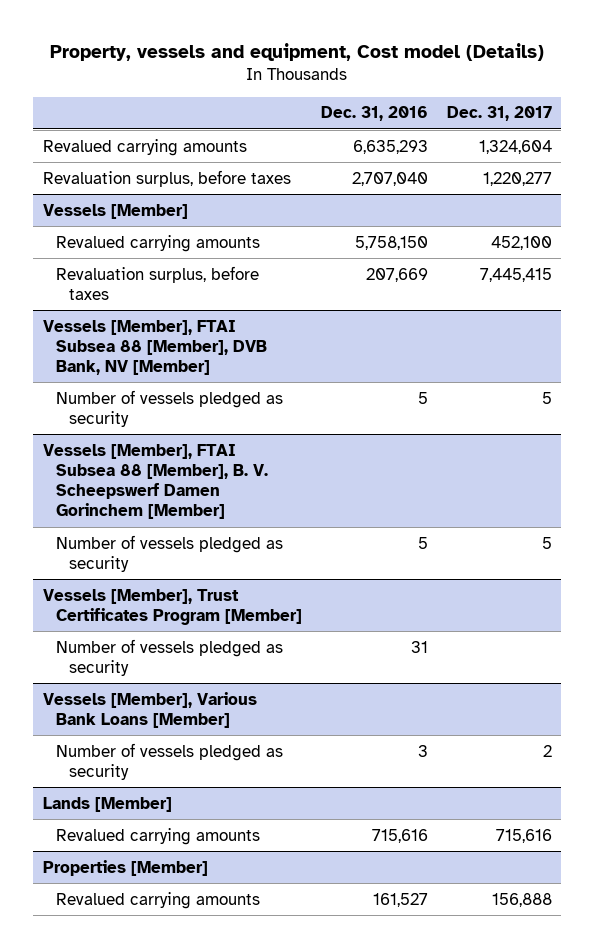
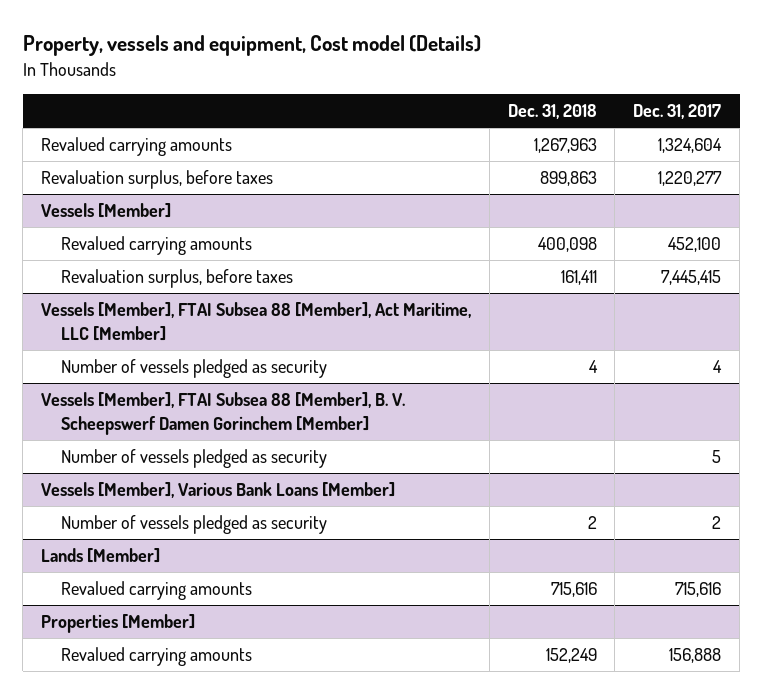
[320,106,428,122] Dec. 31, 2016 -> none
none -> [507,104,597,120] Dec. 31, 2018
[42,319,267,376] Vessels [Member], FTAI Subsea 88 [Member], DVB Bank, NV [Member] -> none
none -> [41,302,472,341] Vessels [Member], FTAI Subsea 88 [Member], Act Maritime, LLC [Member]
[541,391,552,404] 5 -> [713,360,723,374] 4
[42,588,302,625] Vessels [Member], Trust Certificates Program [Member] -> none
[55,638,283,676] Number of vessels pledged as security -> none

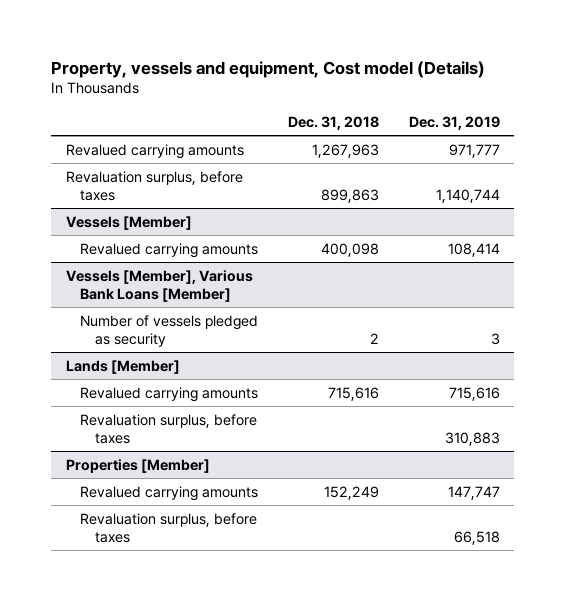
[633,104,722,120] Dec. 31, 2017 -> none
none -> [408,115,500,130] Dec. 31, 2019
[61,269,294,289] Revaluation surplus, before taxes -> none
[41,302,472,341] Vessels [Member], FTAI Subsea 88 [Member], Act Maritime, LLC [Member] -> none
[61,359,328,379] Number of vessels pledged as security -> none
[41,392,406,435] Vessels [Member], FTAI Subsea 88 [Member], B. V. Scheepswerf Damen Gorinchem [Member] -> none
[61,449,328,469] Number of vessels pledged as security -> none
none -> [80,413,258,444] Revaluation surplus, before taxes
none -> [80,512,258,543] Revaluation surplus, before taxes

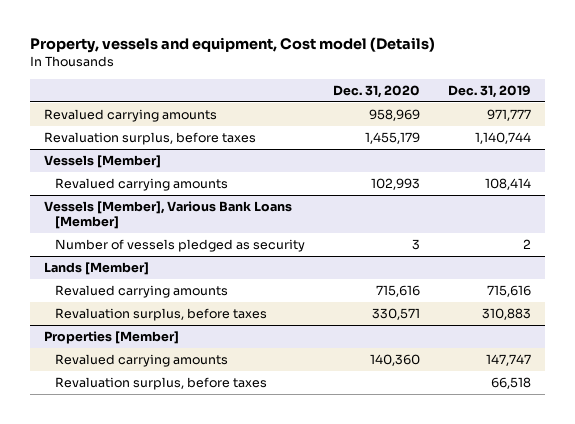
[287,115,379,130] Dec. 31, 2018 -> none
none -> [333,84,421,98] Dec. 31, 2020
[490,332,500,345] 3 -> [523,238,532,249] 2

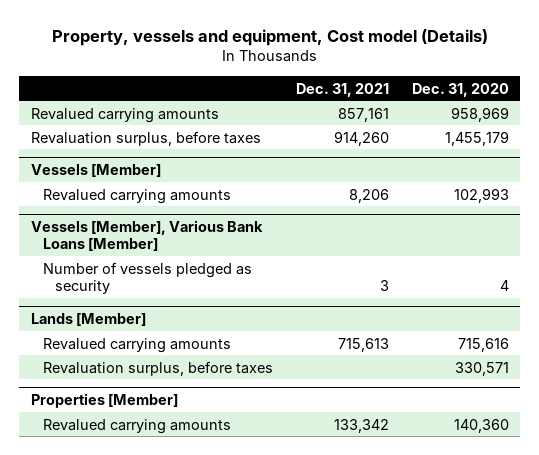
[448,84,532,98] Dec. 31, 2019 -> none
none -> [295,82,389,97] Dec. 31, 2021
[412,238,421,250] 3 -> [499,279,509,291] 4
[55,376,268,390] Revaluation surplus, before taxes -> none

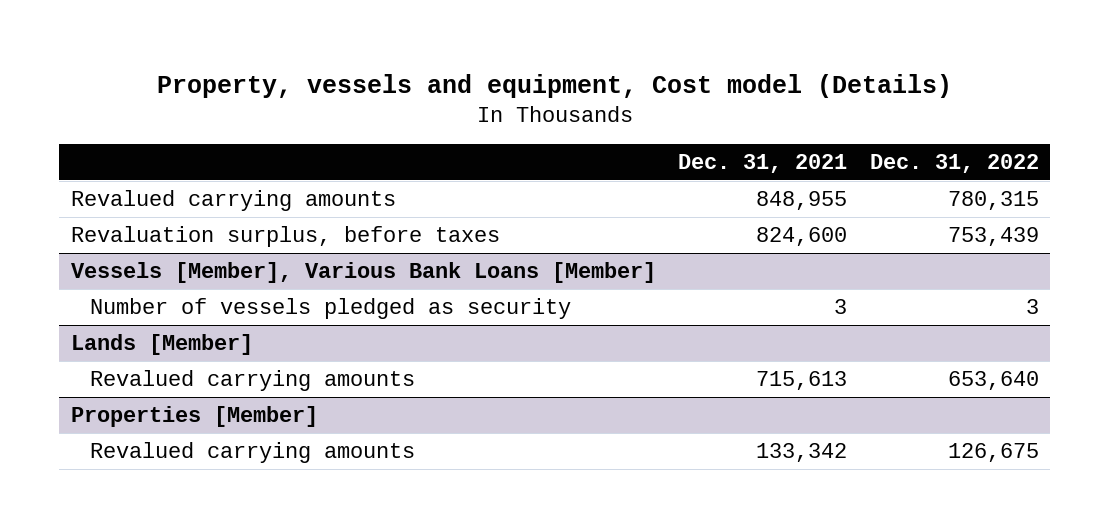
[411,82,509,97] Dec. 31, 2020 -> none
none -> [870,154,1040,174] Dec. 31, 2022
[30,164,161,178] Vessels [Member] -> none
[43,188,232,204] Revalued carrying amounts -> none
[337,107,389,122] 857,161 -> [756,191,848,211] 848,955
[333,130,389,146] 914,260 -> [756,227,848,247] 824,600
[43,360,274,376] Revaluation surplus, before taxes -> none

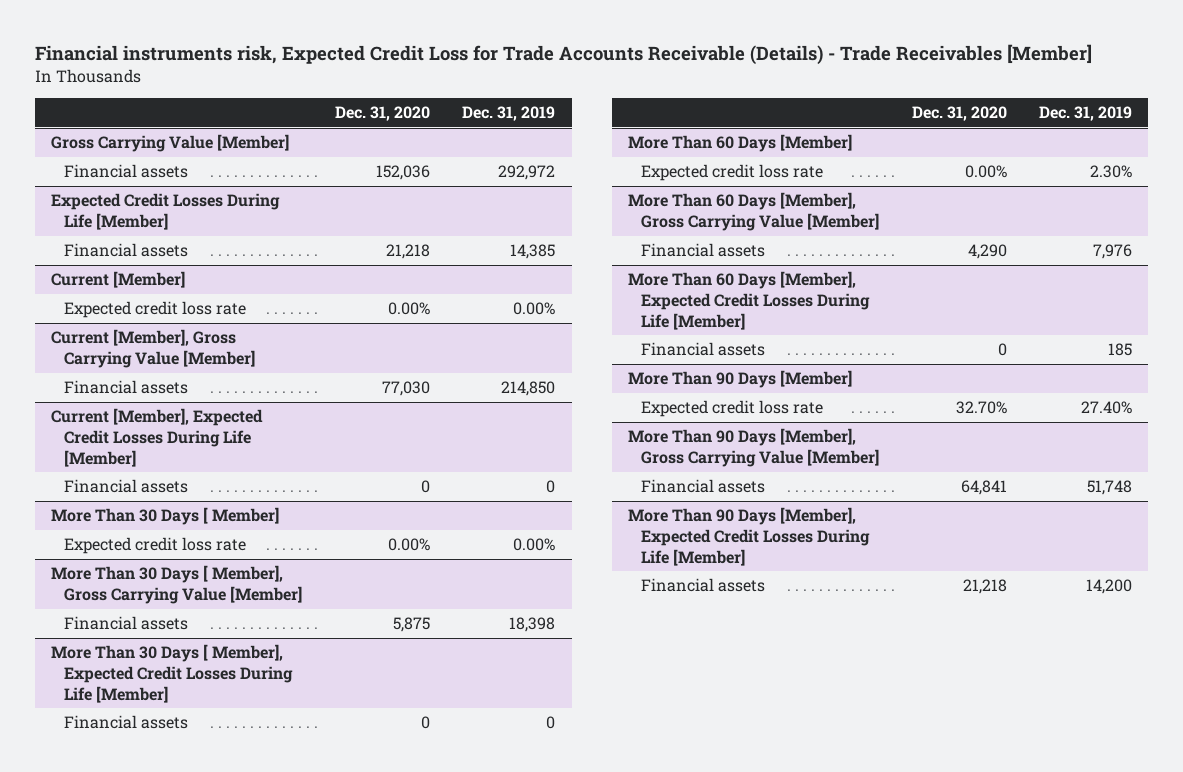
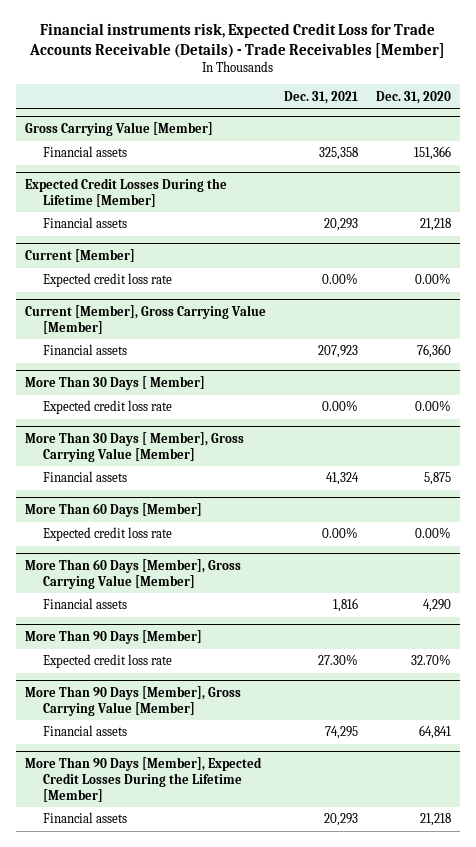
[462,105,556,121] Dec. 31, 2019 -> none
none -> [284,90,359,104] Dec. 31, 2021
[375,165,430,181] 152,036 -> [414,146,452,161] 151,366
[51,193,281,231] Expected Credit Losses During Life [Member] -> [24,178,227,207] Expected Credit Losses During the Lifetime [Member]
[51,408,264,467] Current [Member], Expected Credit Losses During Life [Member] -> none
[64,479,189,494] Financial assets -> none
[381,381,430,397] 77,030 -> [417,344,452,359] 76,360
[51,644,294,703] More Than 30 Days [ Member], Expected Credit Losses During Life [Member] -> none
[64,715,189,730] Financial assets -> none
[628,271,870,330] More Than 60 Days [Member], Expected Credit Losses During Life [Member] -> none
[640,342,765,357] Financial assets -> none
[628,507,870,566] More Than 90 Days [Member], Expected Credit Losses During Life [Member] -> [24,757,262,802] More Than 90 Days [Member], Expected Credit Losses During the Lifetime [Member]

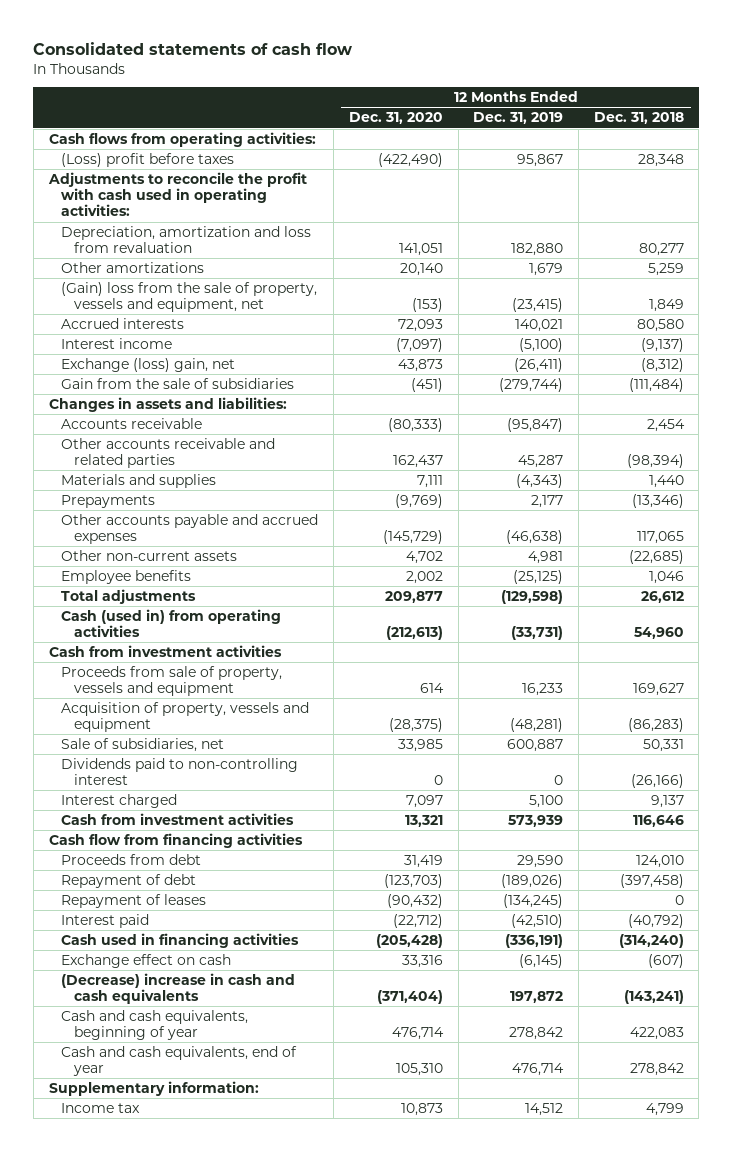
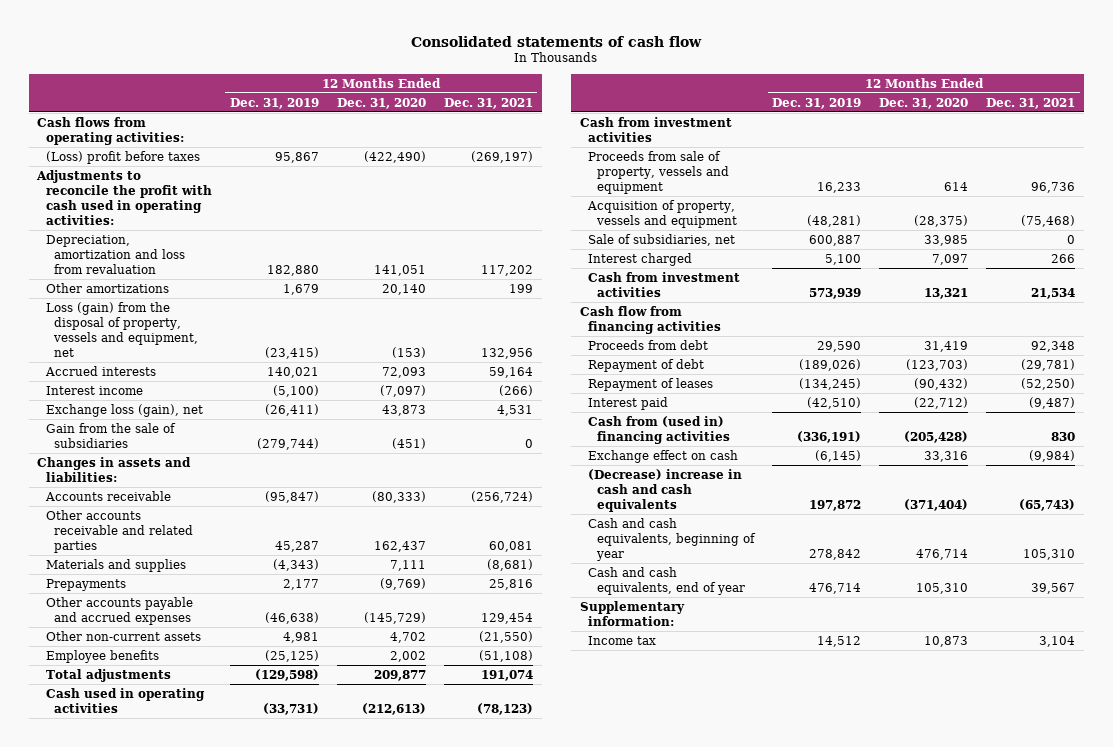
[593,112,684,125] Dec. 31, 2018 -> none
none -> [443,97,533,109] Dec. 31, 2021
[61,281,318,313] (Gain) loss from the sale of property, vessels and equipment, net -> [45,301,199,357] Loss (gain) from the disposal of property, vessels and equipment, net
[61,357,236,372] Exchange (loss) gain, net -> [45,403,203,417] Exchange loss (gain), net
[61,608,282,638] Cash (used in) from operating activities -> [45,687,205,713] Cash used in operating activities
[61,757,299,786] Dividends paid to non-controlling interest -> none
[61,932,300,948] Cash used in financing activities -> [588,415,730,444] Cash from (used in) financing activities

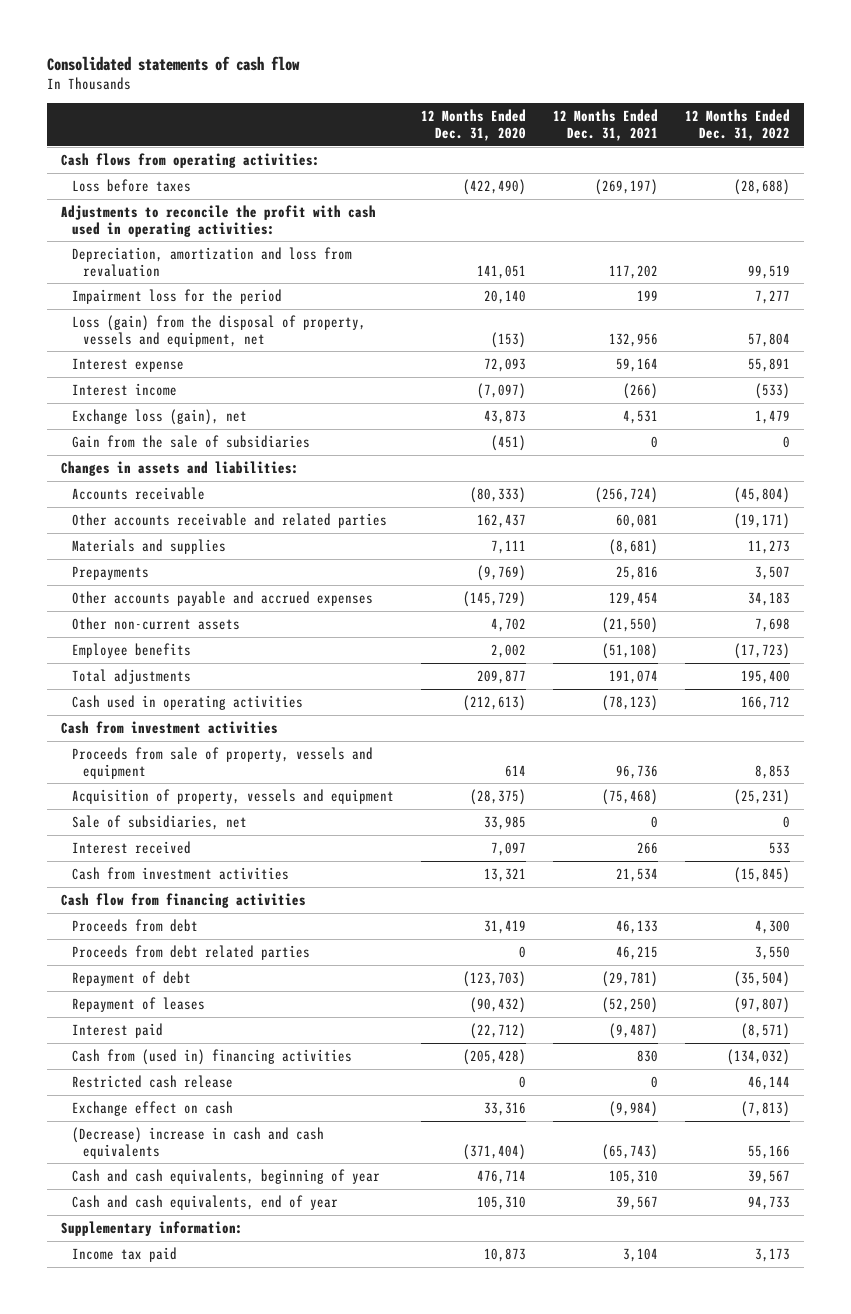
[229,97,319,109] Dec. 31, 2019 -> none
none -> [685,109,791,141] 12 Months Ended Dec. 31, 2022
[45,150,200,164] (Loss) profit before taxes -> [71,178,191,192] Loss before taxes
[45,282,169,293] Other amortizations -> [71,288,282,304] Impairment loss for the period
[44,365,156,376] Accrued interests -> [71,357,184,372] Interest expense
[588,252,693,266] Interest charged -> [71,840,191,854] Interest received
[1031,340,1076,352] 92,348 -> [616,919,659,934] 46,133
none -> [71,944,310,960] Proceeds from debt related parties
none -> [71,1074,233,1088] Restricted cash release
[588,635,657,645] Income tax -> [71,1246,177,1262] Income tax paid

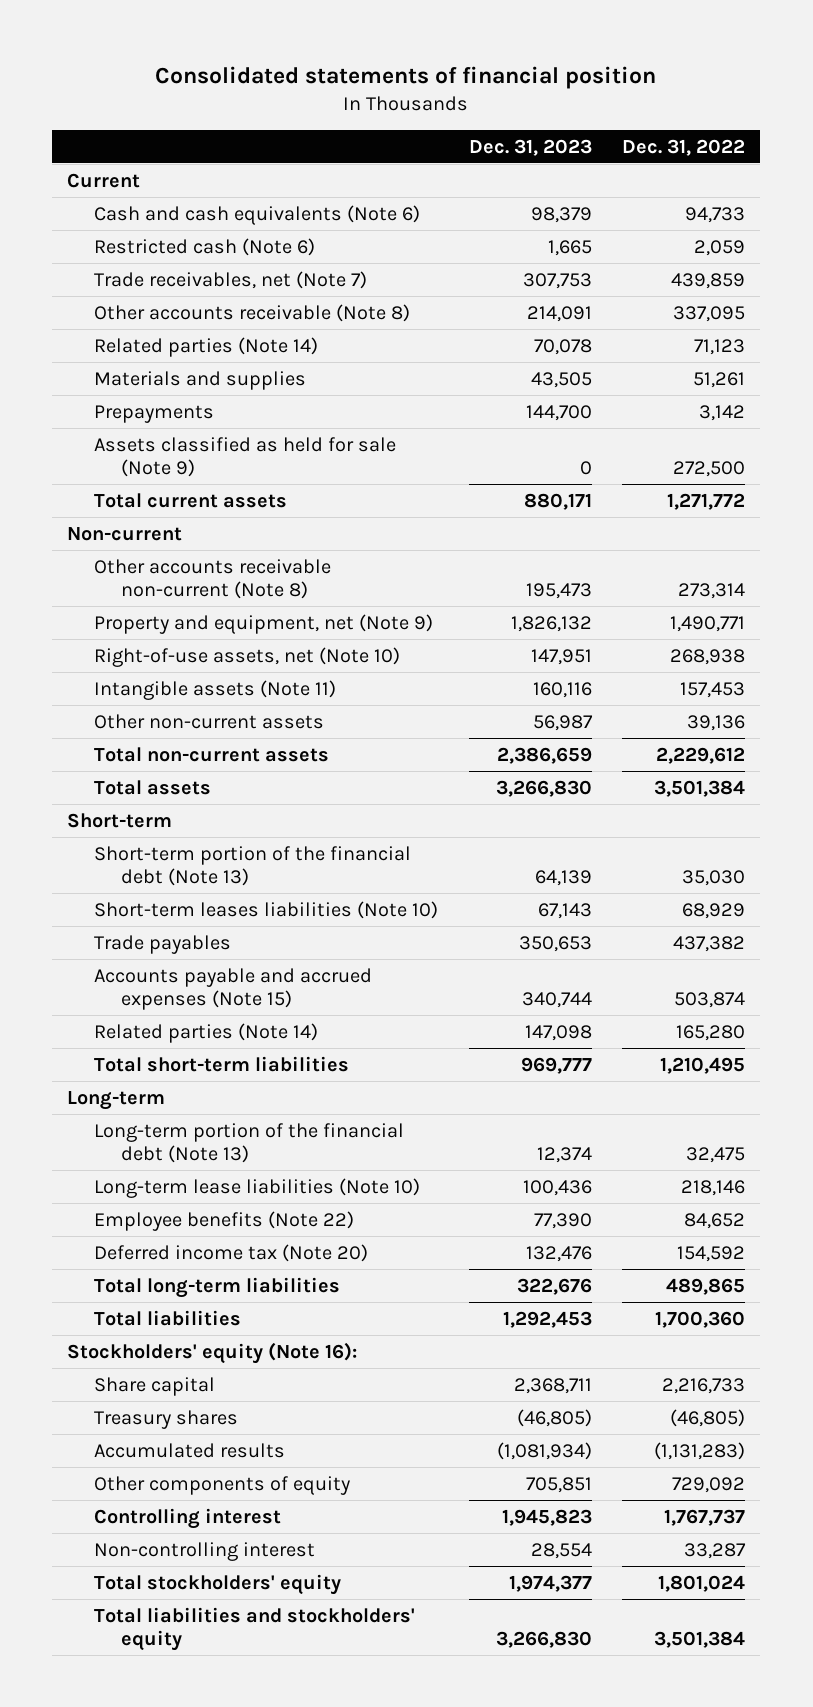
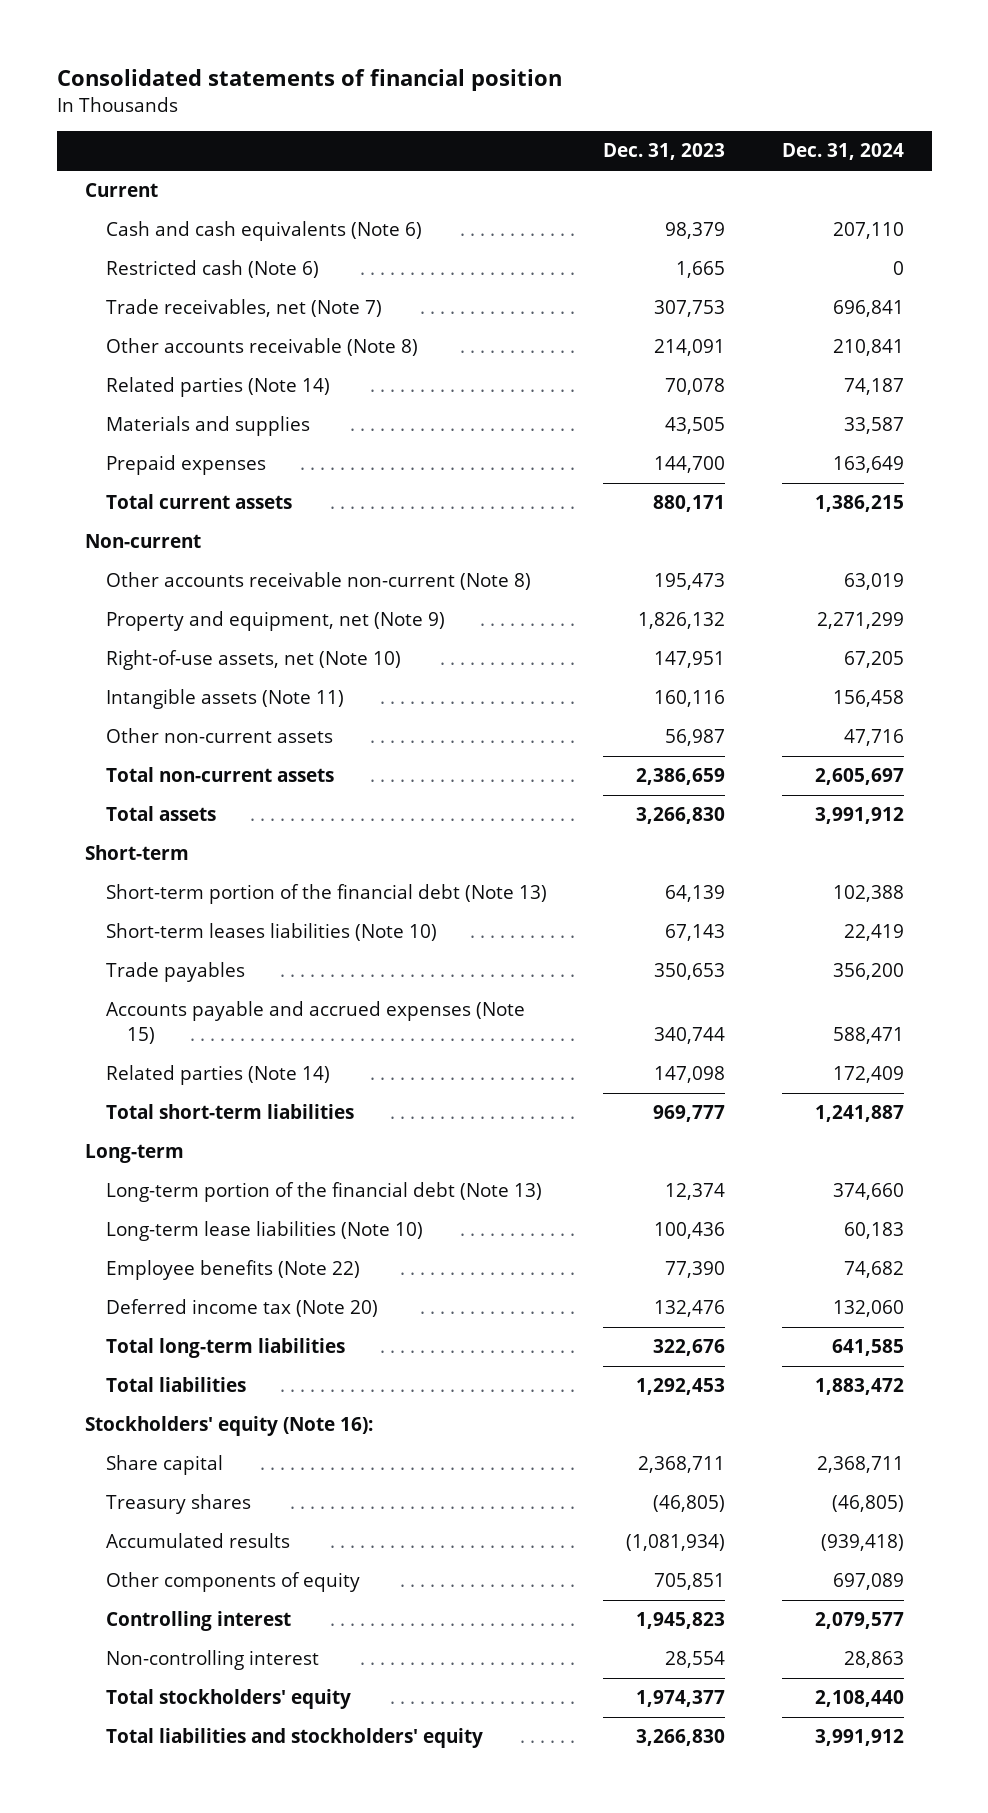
[622,138,746,156] Dec. 31, 2022 -> none
none -> [781,143,904,161] Dec. 31, 2024
[94,436,397,478] Assets classified as held for sale (Note 9) -> none
[94,404,215,423] Prepayments -> [106,455,267,476] Prepaid expenses

